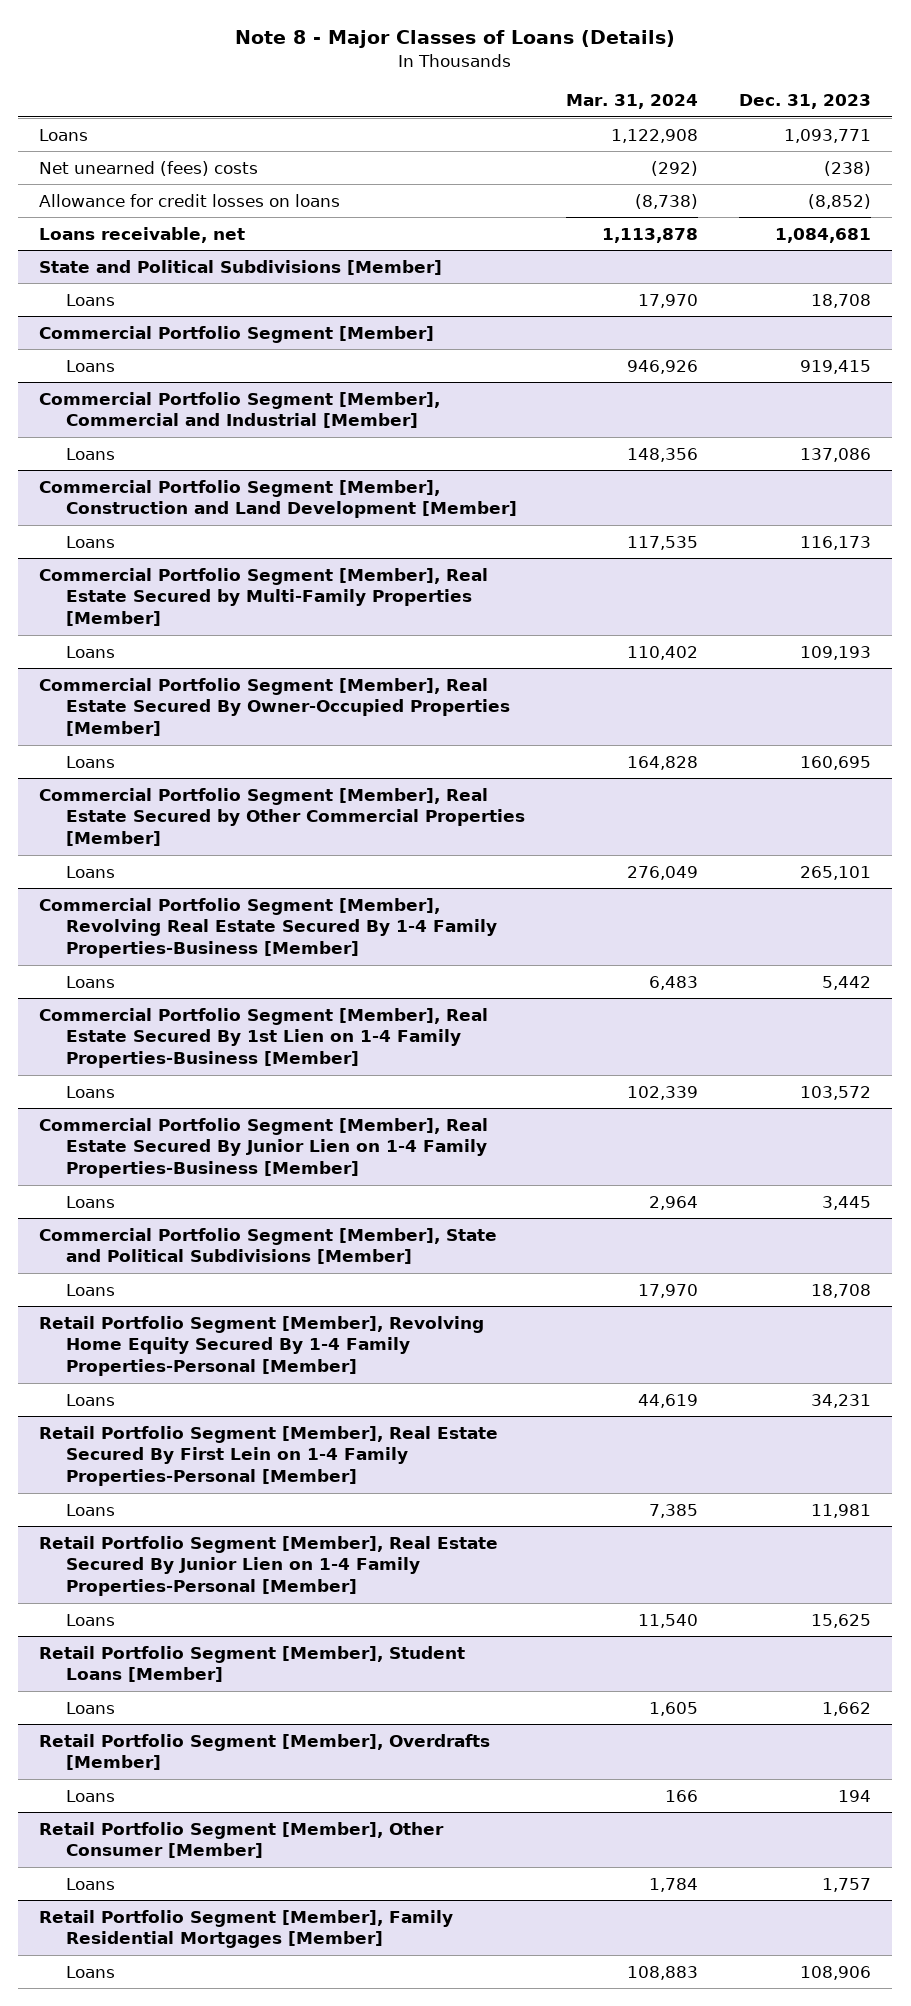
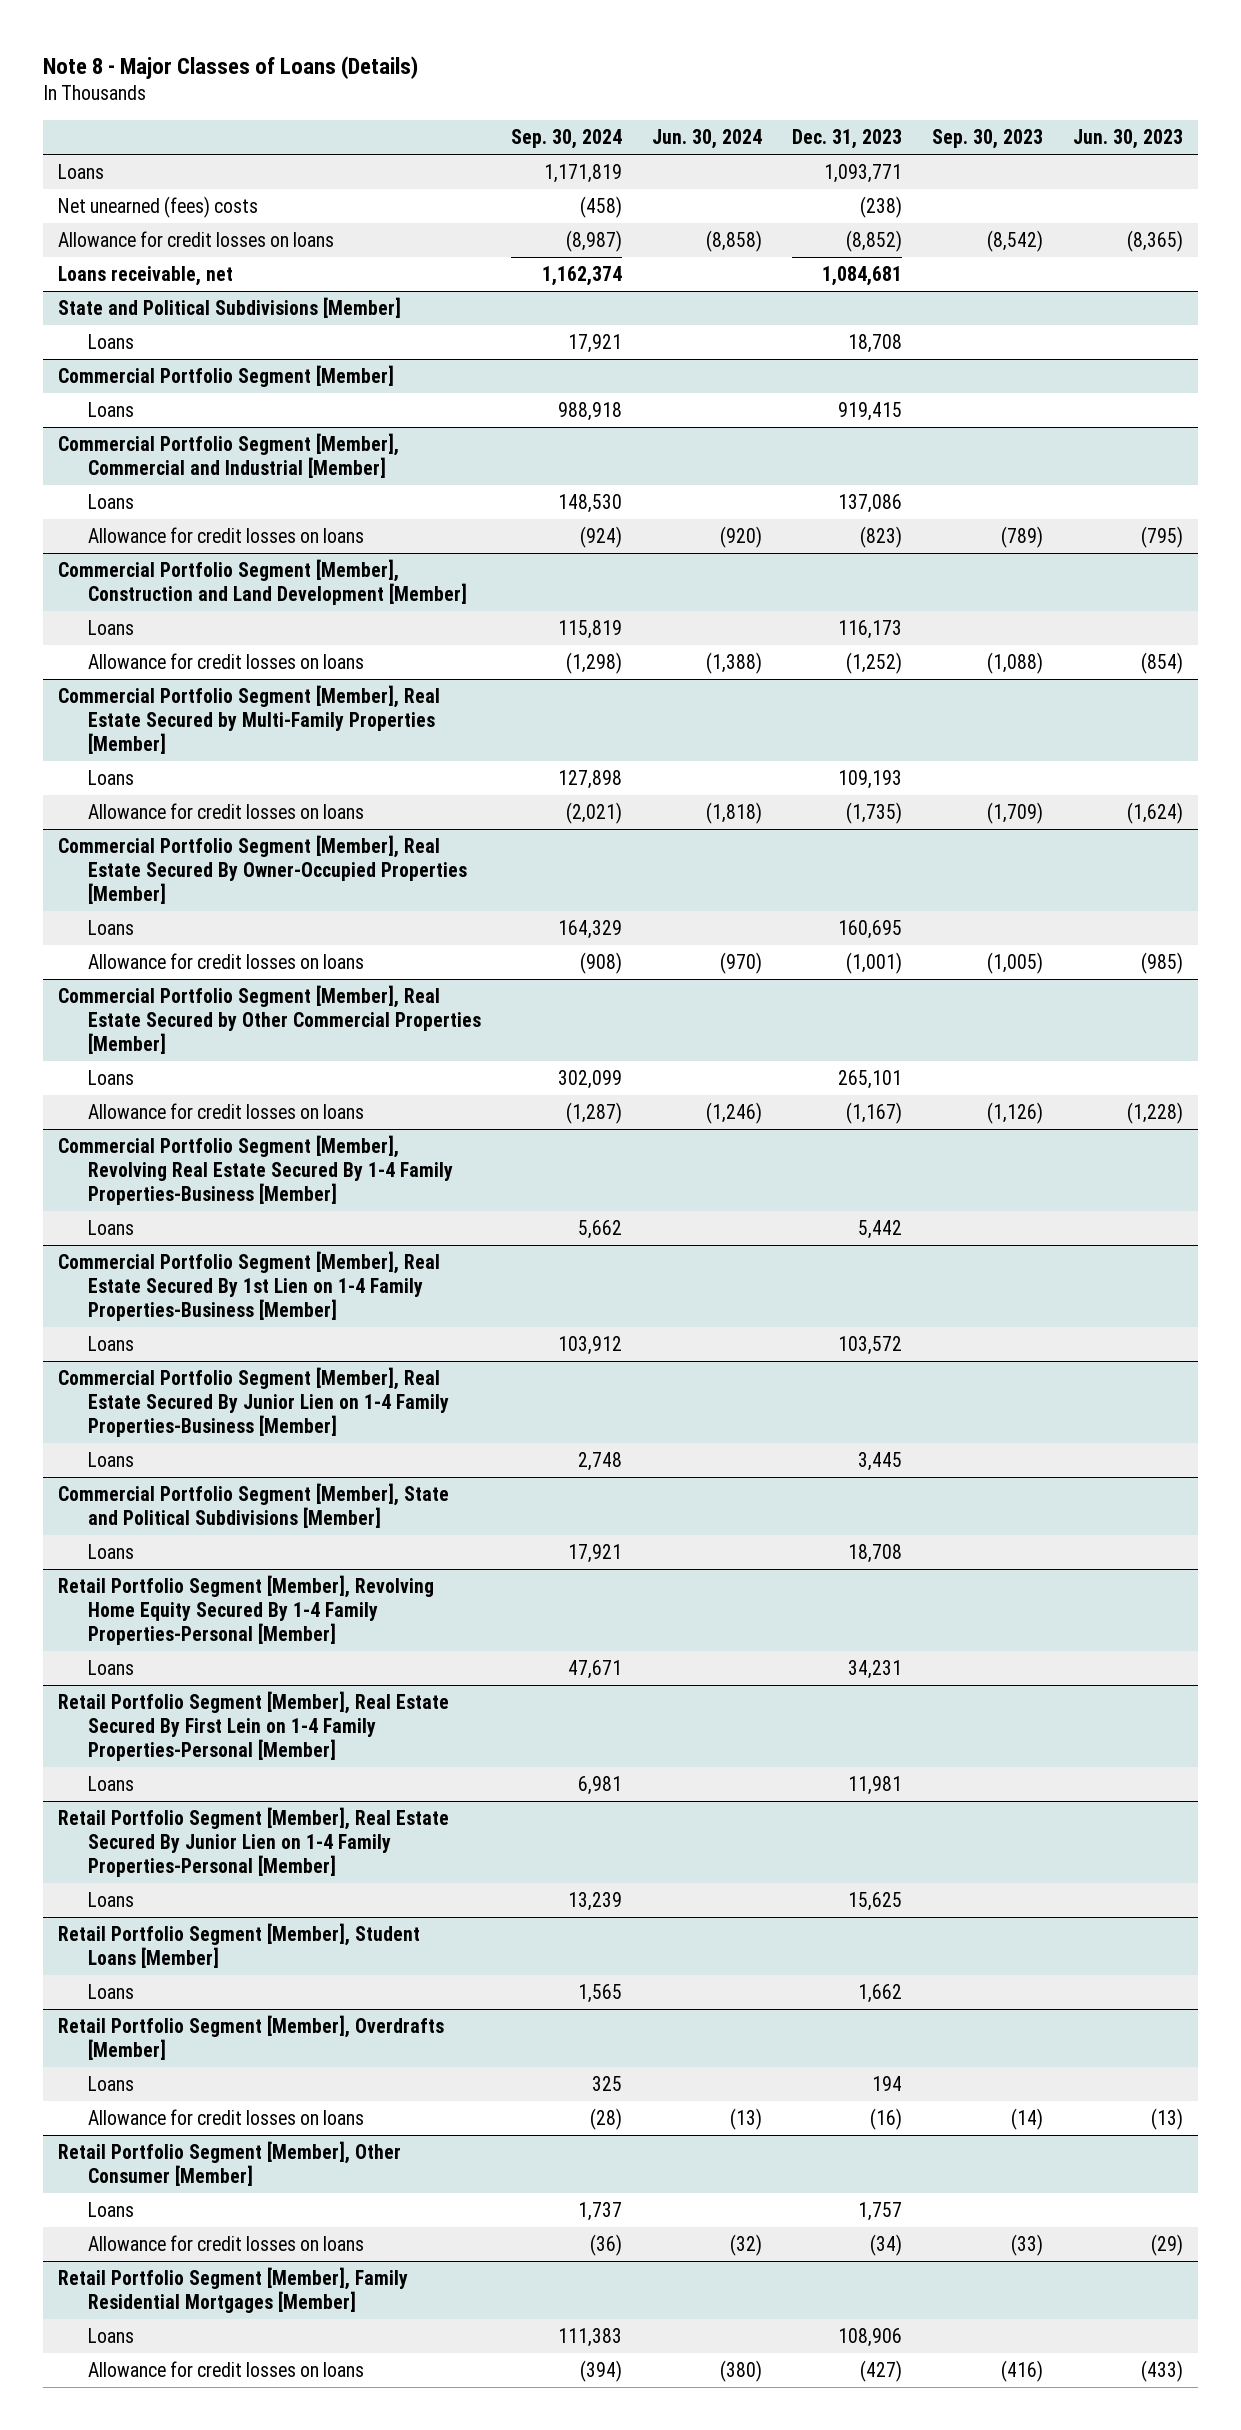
[566,94,699,110] Mar. 31, 2024 -> none
none -> [511,128,623,149] Sep. 30, 2024
none -> [651,128,762,149] Jun. 30, 2024
none -> [931,128,1043,149] Sep. 30, 2023
none -> [1072,128,1183,149] Jun. 30, 2023
none -> [88,527,365,544] Allowance for credit losses on loans
none -> [88,653,365,670] Allowance for credit losses on loans
none -> [88,803,365,820] Allowance for credit losses on loans
none -> [88,953,365,970] Allowance for credit losses on loans
none -> [88,1103,365,1120] Allowance for credit losses on loans
none -> [88,2109,365,2126] Allowance for credit losses on loans
none -> [88,2235,365,2252] Allowance for credit losses on loans
none -> [88,2361,365,2378] Allowance for credit losses on loans

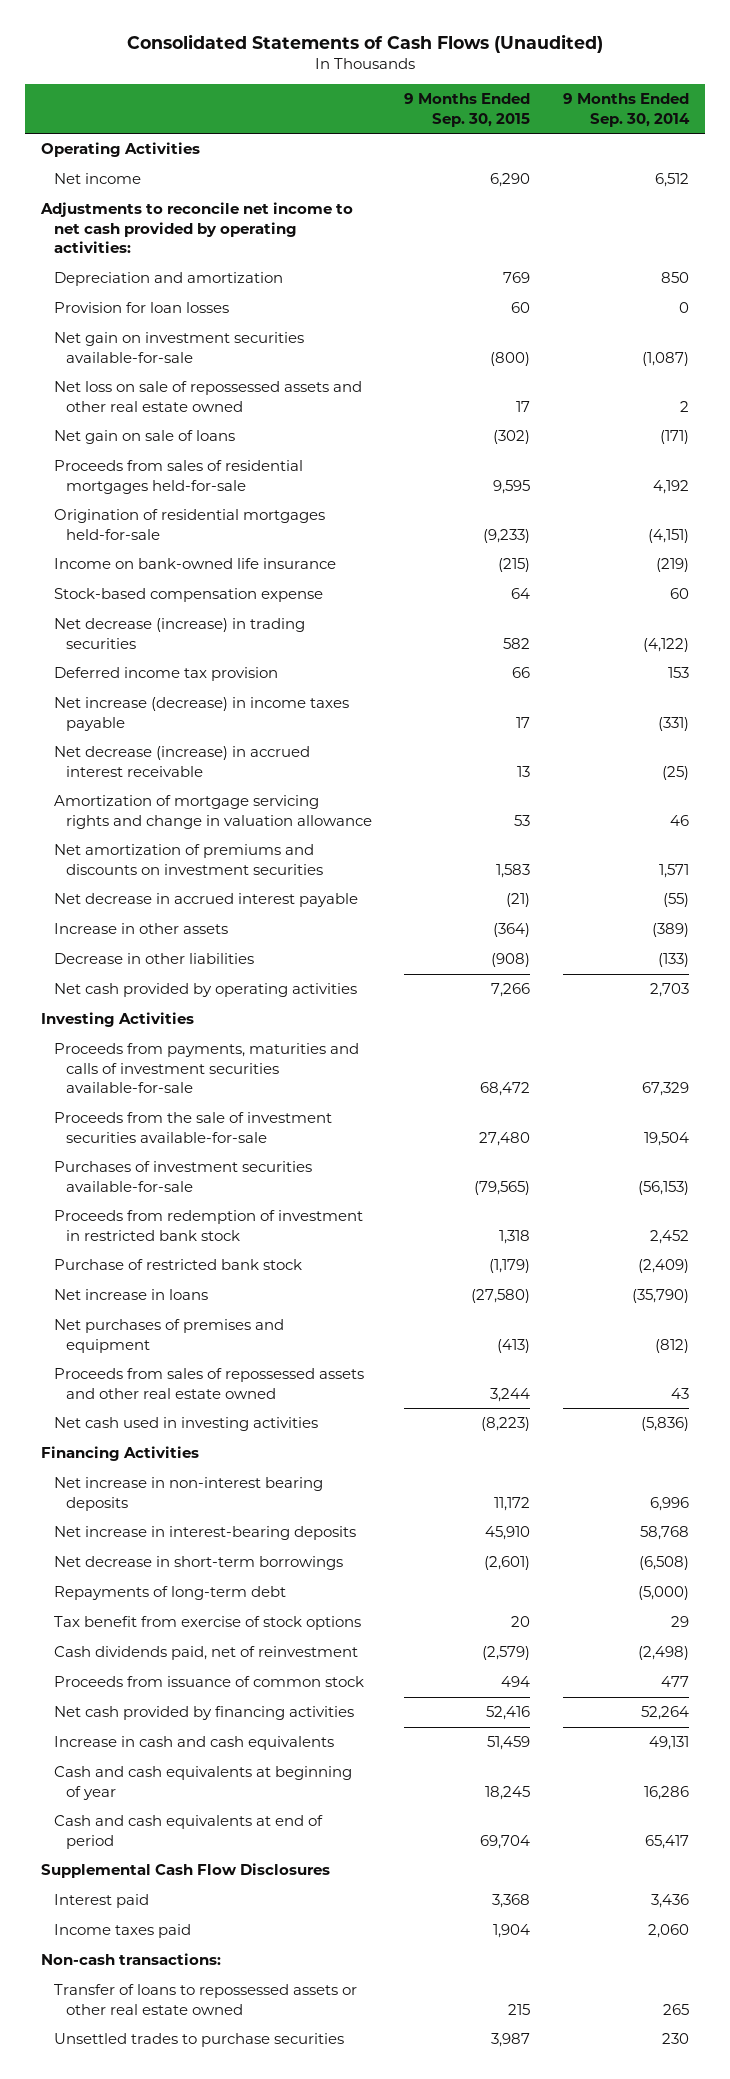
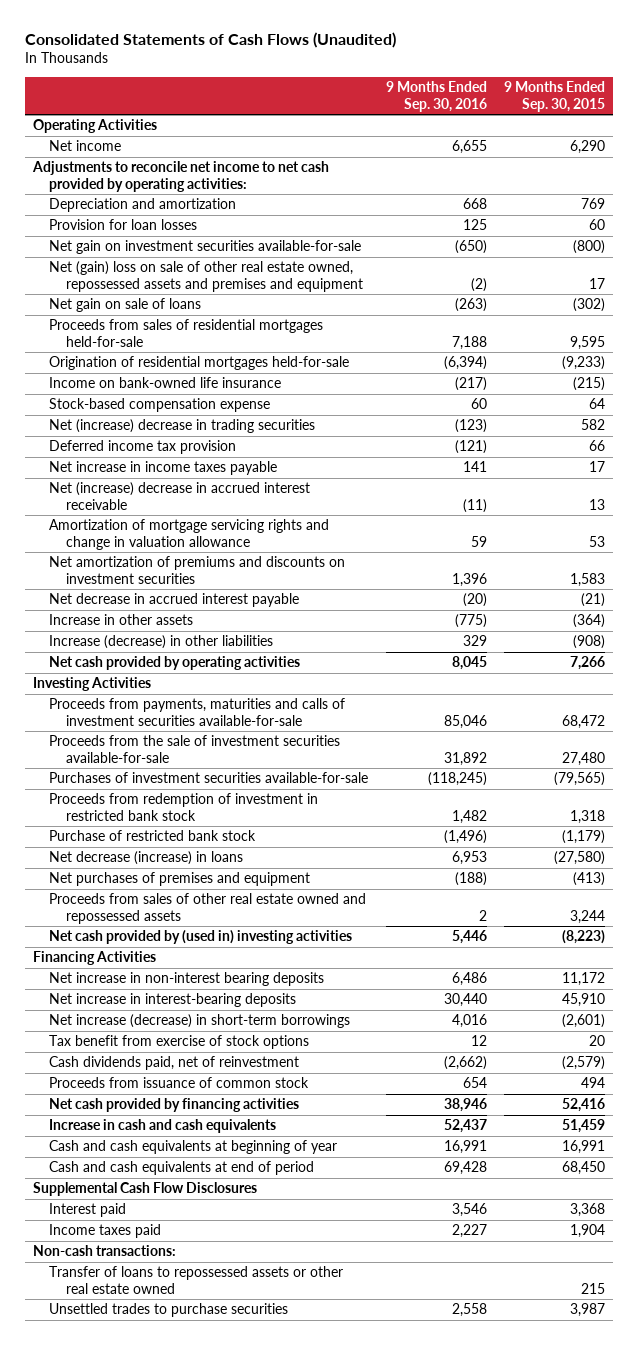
[562,93,690,127] 9 Months Ended Sep. 30, 2014 -> none
none -> [385,81,487,112] 9 Months Ended Sep. 30, 2016
[53,381,362,412] Net loss on sale of repossessed assets and other real estate owned -> [49,261,363,292] Net (gain) loss on sale of other real estate owned, repossessed assets and premises and equipment
[53,618,305,649] Net decrease (increase) in trading securities -> [49,419,316,434] Net (increase) decrease in trading securities
[53,697,349,731] Net increase (decrease) in income taxes payable -> [49,461,278,476] Net increase in income taxes payable
[53,746,310,777] Net decrease (increase) in accrued interest receivable -> [49,482,311,510] Net (increase) decrease in accrued interest receivable
[53,953,254,965] Decrease in other liabilities -> [49,635,274,650] Increase (decrease) in other liabilities
[53,1289,208,1301] Net increase in loans -> [49,851,244,866] Net decrease (increase) in loans
[53,1368,364,1399] Proceeds from sales of repossessed assets and other real estate owned -> [49,893,367,924] Proceeds from sales of other real estate owned and repossessed assets
[53,1417,318,1432] Net cash used in investing activities -> [49,930,353,945] Net cash provided by (used in) investing activities
[53,1586,286,1601] Repayments of long-term debt -> none
[53,1556,343,1571] Net decrease in short-term borrowings -> [49,1014,351,1029] Net increase (decrease) in short-term borrowings
[485,1785,531,1800] 18,245 -> [561,1140,605,1155] 16,991
[480,1834,531,1849] 69,704 -> [561,1161,605,1176] 68,450

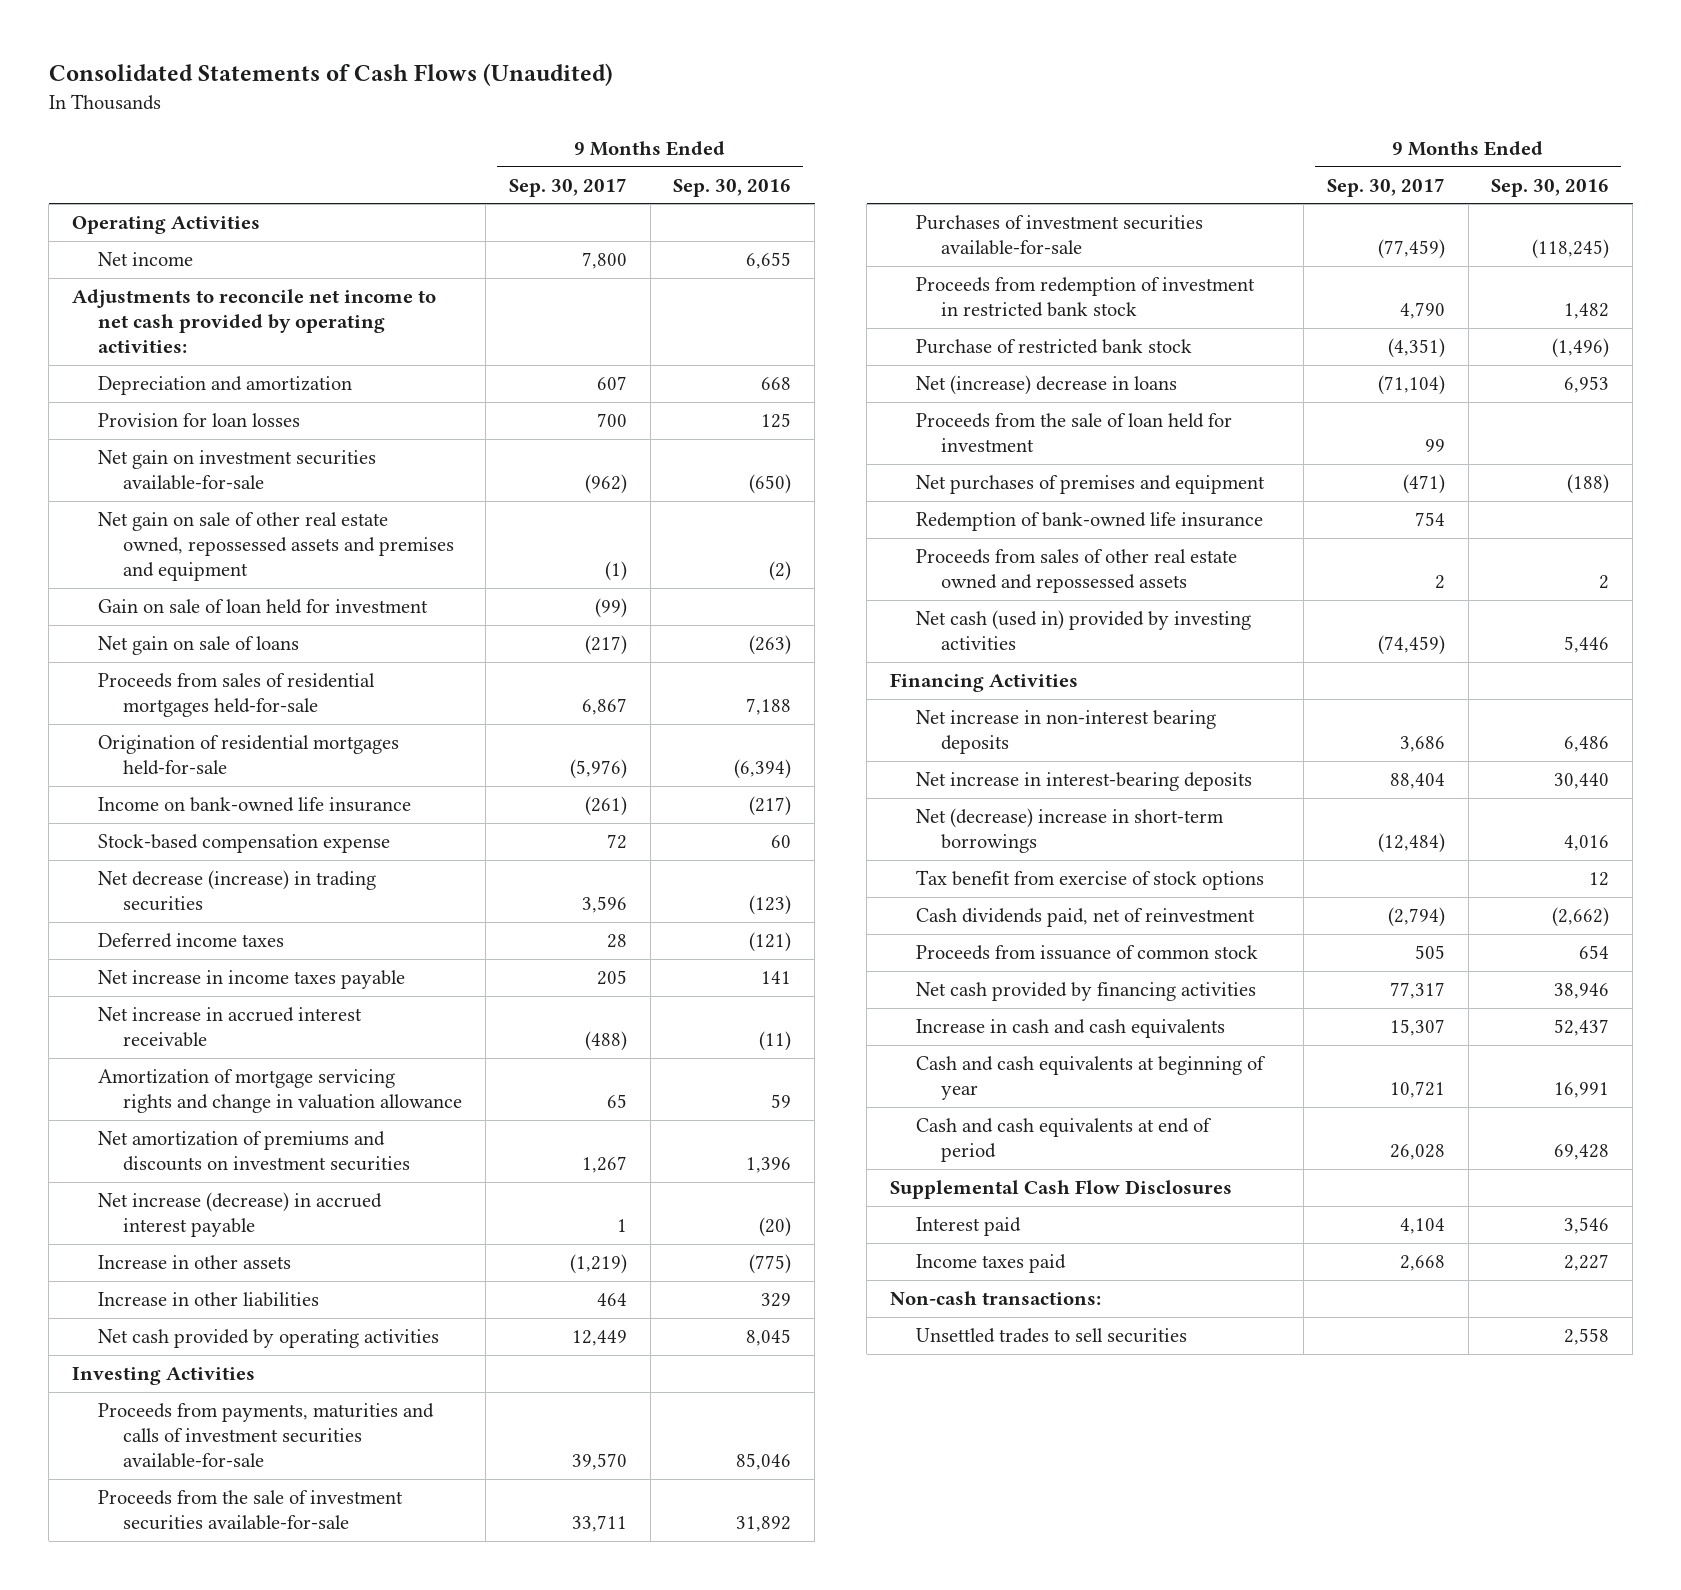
[503,81,605,112] 9 Months Ended Sep. 30, 2015 -> none
none -> [508,177,627,197] Sep. 30, 2017
[49,261,363,292] Net (gain) loss on sale of other real estate owned, repossessed assets and premises and equipment -> [97,512,455,582] Net gain on sale of other real estate owned, repossessed assets and premises and equipment
none -> [97,599,428,615] Gain on sale of loan held for investment
[49,419,316,434] Net (increase) decrease in trading securities -> [97,870,376,912] Net decrease (increase) in trading securities
[49,440,237,455] Deferred income tax provision -> [97,933,284,949] Deferred income taxes
[49,482,311,510] Net (increase) decrease in accrued interest receivable -> [97,1007,362,1048] Net increase in accrued interest receivable
[49,593,300,608] Net decrease in accrued interest payable -> [97,1192,382,1238] Net increase (decrease) in accrued interest payable
[49,635,274,650] Increase (decrease) in other liabilities -> [97,1292,319,1308] Increase in other liabilities
[49,851,244,866] Net decrease (increase) in loans -> [915,375,1177,396] Net (increase) decrease in loans
none -> [915,413,1232,453] Proceeds from the sale of loan held for investment
none -> [915,512,1263,532] Redemption of bank-owned life insurance
[49,930,353,945] Net cash provided by (used in) investing activities -> [915,610,1251,651] Net cash (used in) provided by investing activities
[49,1014,351,1029] Net increase (decrease) in short-term borrowings -> [915,808,1224,854] Net (decrease) increase in short-term borrowings
[49,1266,344,1294] Transfer of loans to repossessed assets or other real estate owned -> none
[49,1303,289,1318] Unsettled trades to purchase securities -> [915,1328,1187,1344] Unsettled trades to sell securities

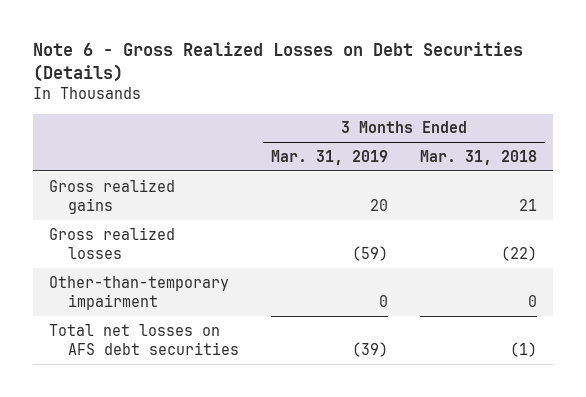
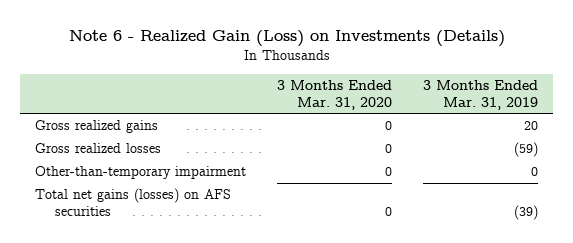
[32,41,523,82] Note 6 - Gross Realized Losses on Debt Securities (Details) -> [68,30,505,48] Note 6 - Realized Gain (Loss) on Investments (Details)
[420,149,538,165] Mar. 31, 2018 -> none
none -> [277,79,393,110] 3 Months Ended Mar. 31, 2020
[48,323,240,355] Total net losses on AFS debt securities -> [35,188,232,217] Total net gains (losses) on AFS securities

